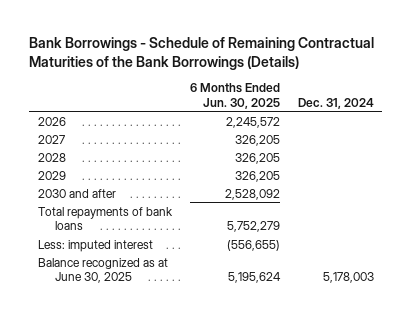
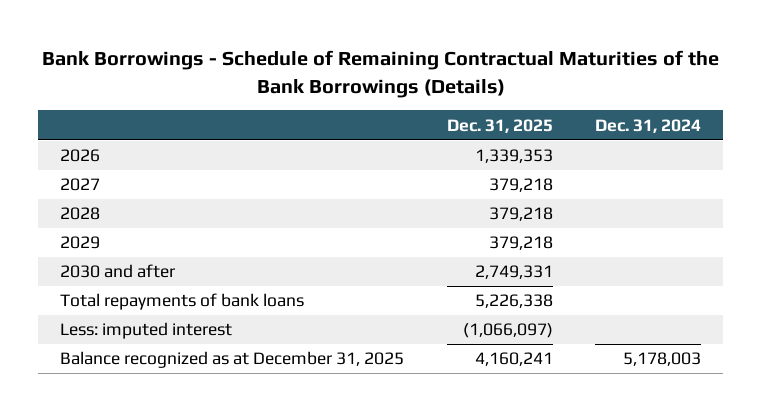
[189,83,280,109] 6 Months Ended Jun. 30, 2025 -> none
none -> [446,118,553,133] Dec. 31, 2025
[37,257,168,283] Balance recognized as at June 30, 2025 -> [59,351,404,369] Balance recognized as at December 31, 2025

